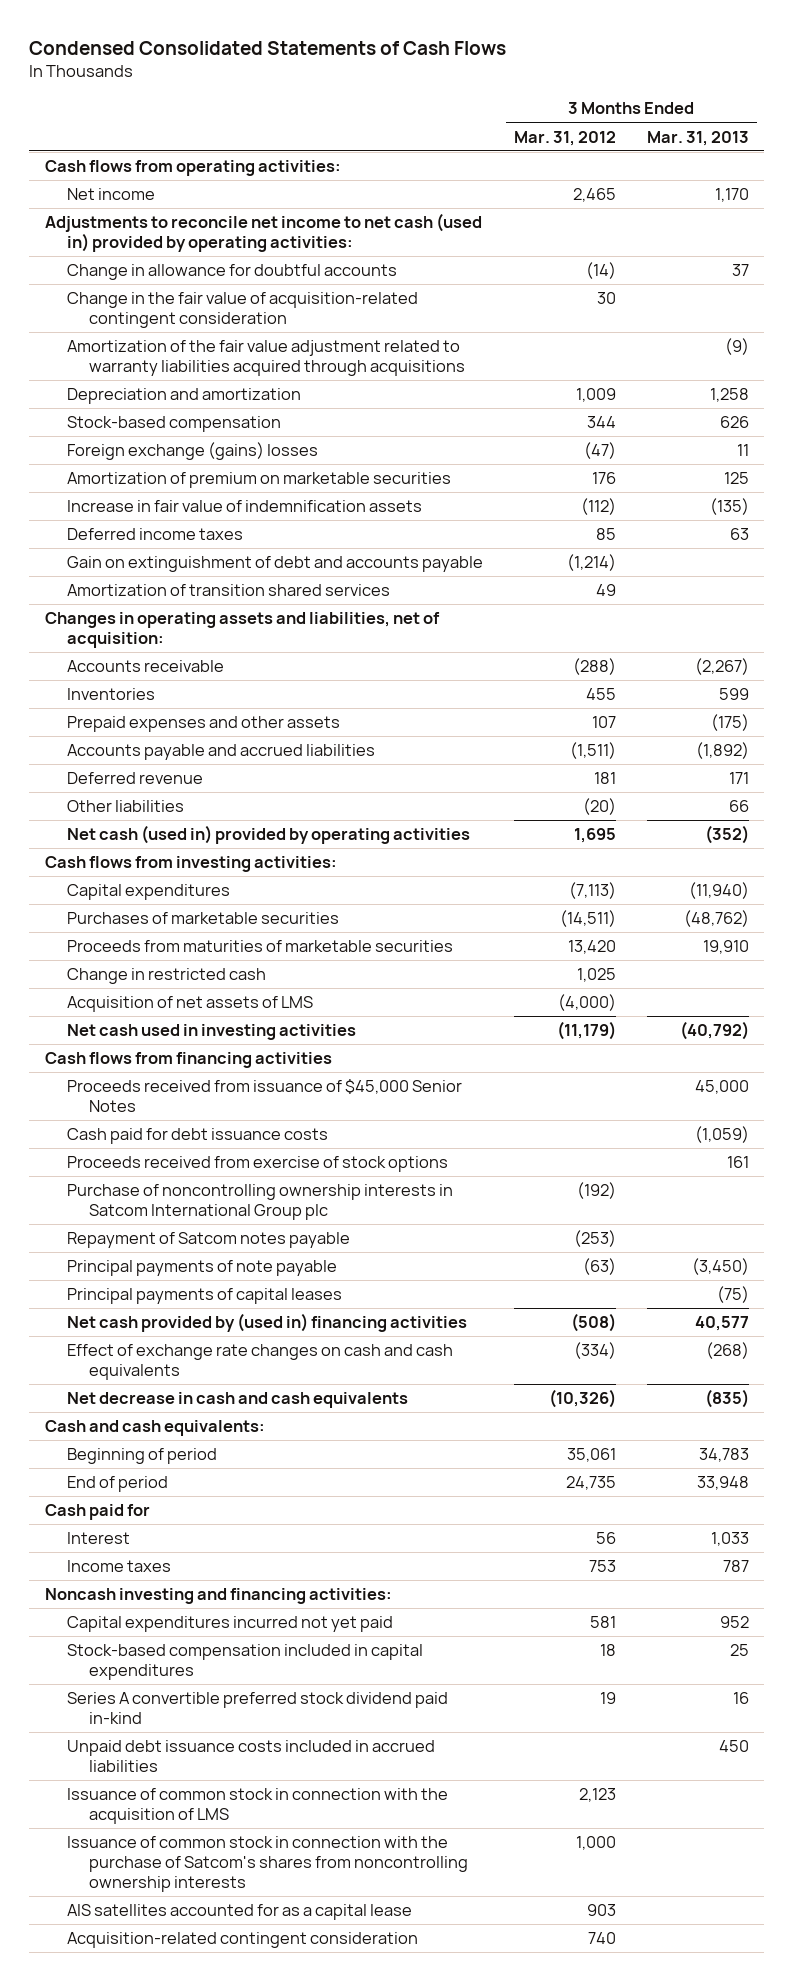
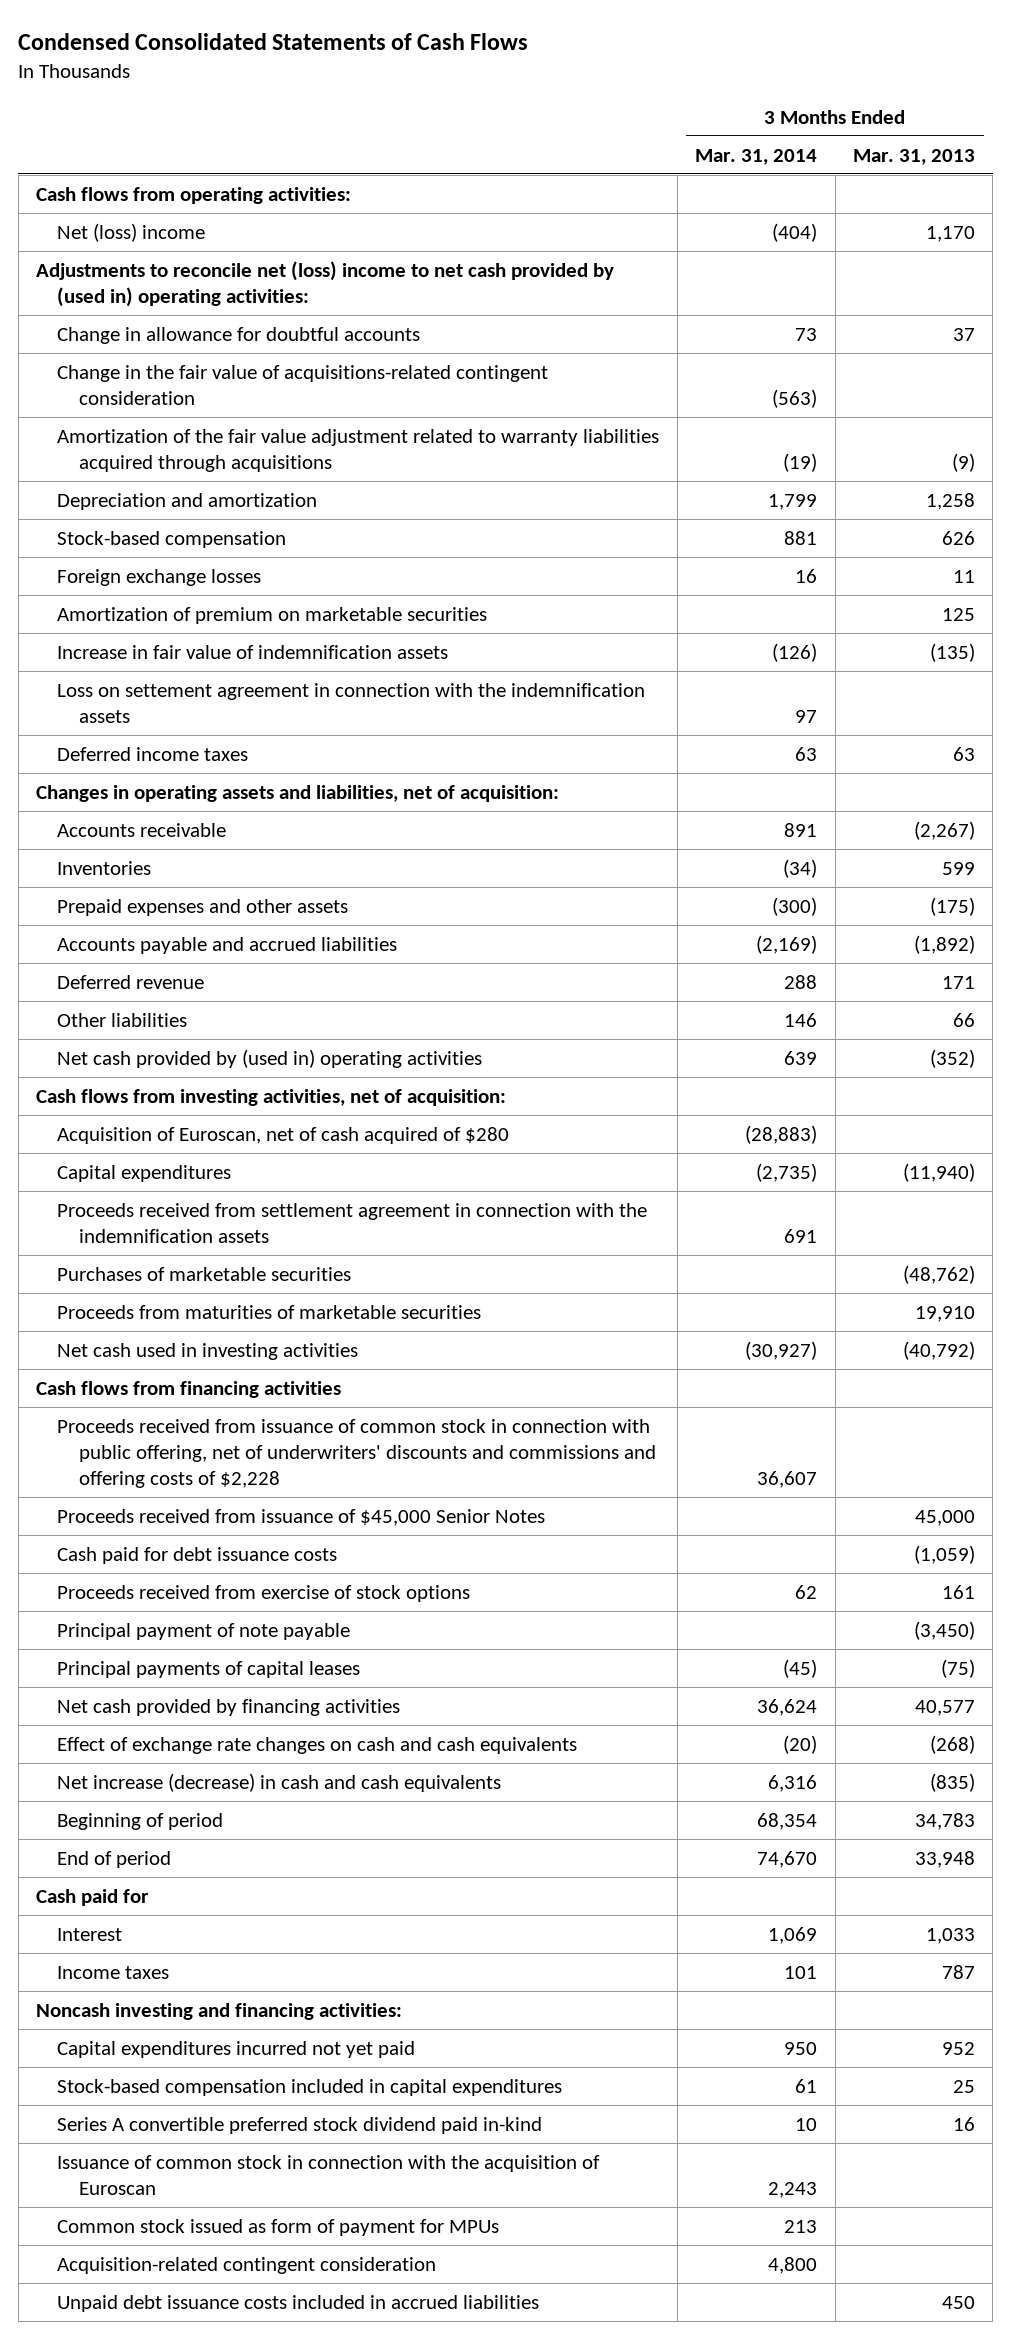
[513,130,616,146] Mar. 31, 2012 -> none
none -> [695,148,818,165] Mar. 31, 2014
[66,188,155,201] Net income -> [57,222,206,242] Net (loss) income
[44,213,482,252] Adjustments to reconcile net income to net cash (used in) provided by operating activities: -> [36,260,615,307] Adjustments to reconcile net (loss) income to net cash provided by (used in) operating activities:
[66,292,418,328] Change in the fair value of acquisition-related contingent consideration -> [57,364,549,405] Change in the fair value of acquisitions-related contingent consideration
[66,442,318,461] Foreign exchange (gains) losses -> [57,568,262,586] Foreign exchange losses
none -> [57,682,646,723] Loss on settement agreement in connection with the indemnification assets
[66,556,483,573] Gain on extinguishment of debt and accounts payable -> none
[66,584,390,597] Amortization of transition shared services -> none
[66,825,470,845] Net cash (used in) provided by operating activities -> [57,1048,483,1068] Net cash provided by (used in) operating activities
[44,856,337,873] Cash flows from investing activities: -> [36,1088,507,1106] Cash flows from investing activities, net of acquisition:
none -> [57,1126,510,1144] Acquisition of Euroscan, net of cash acquired of $280
none -> [57,1202,648,1243] Proceeds received from settlement agreement in connection with the indemnification assets
[66,968,266,985] Change in restricted cash -> none
[66,996,313,1013] Acquisition of net assets of LMS -> none
none -> [57,1418,656,1488] Proceeds received from issuance of common stock in connection with public offering, net of underwriters' discounts and commissions and offering costs of $2,228
[66,1184,453,1220] Purchase of noncontrolling ownership interests in Satcom International Group plc -> none
[66,1232,350,1249] Repayment of Satcom notes payable -> none
[66,1260,337,1277] Principal payments of note payable -> [57,1622,351,1640] Principal payment of note payable
[66,1313,467,1333] Net cash provided by (used in) financing activities -> [57,1698,401,1716] Net cash provided by financing activities
[44,1420,265,1437] Cash and cash equivalents: -> none
[66,1392,408,1409] Net decrease in cash and cash equivalents -> [57,1772,502,1792] Net increase (decrease) in cash and cash equivalents
[66,1836,469,1892] Issuance of common stock in connection with the purchase of Satcom's shares from noncontrolling ownership interests -> none
[66,1904,412,1921] AIS satellites accounted for as a capital lease -> none
[66,1788,448,1824] Issuance of common stock in connection with the acquisition of LMS -> [57,2154,601,2195] Issuance of common stock in connection with the acquisition of Euroscan
none -> [57,2218,500,2236] Common stock issued as form of payment for MPUs
[66,1740,435,1772] Unpaid debt issuance costs included in accrued liabilities -> [57,2294,540,2312] Unpaid debt issuance costs included in accrued liabilities

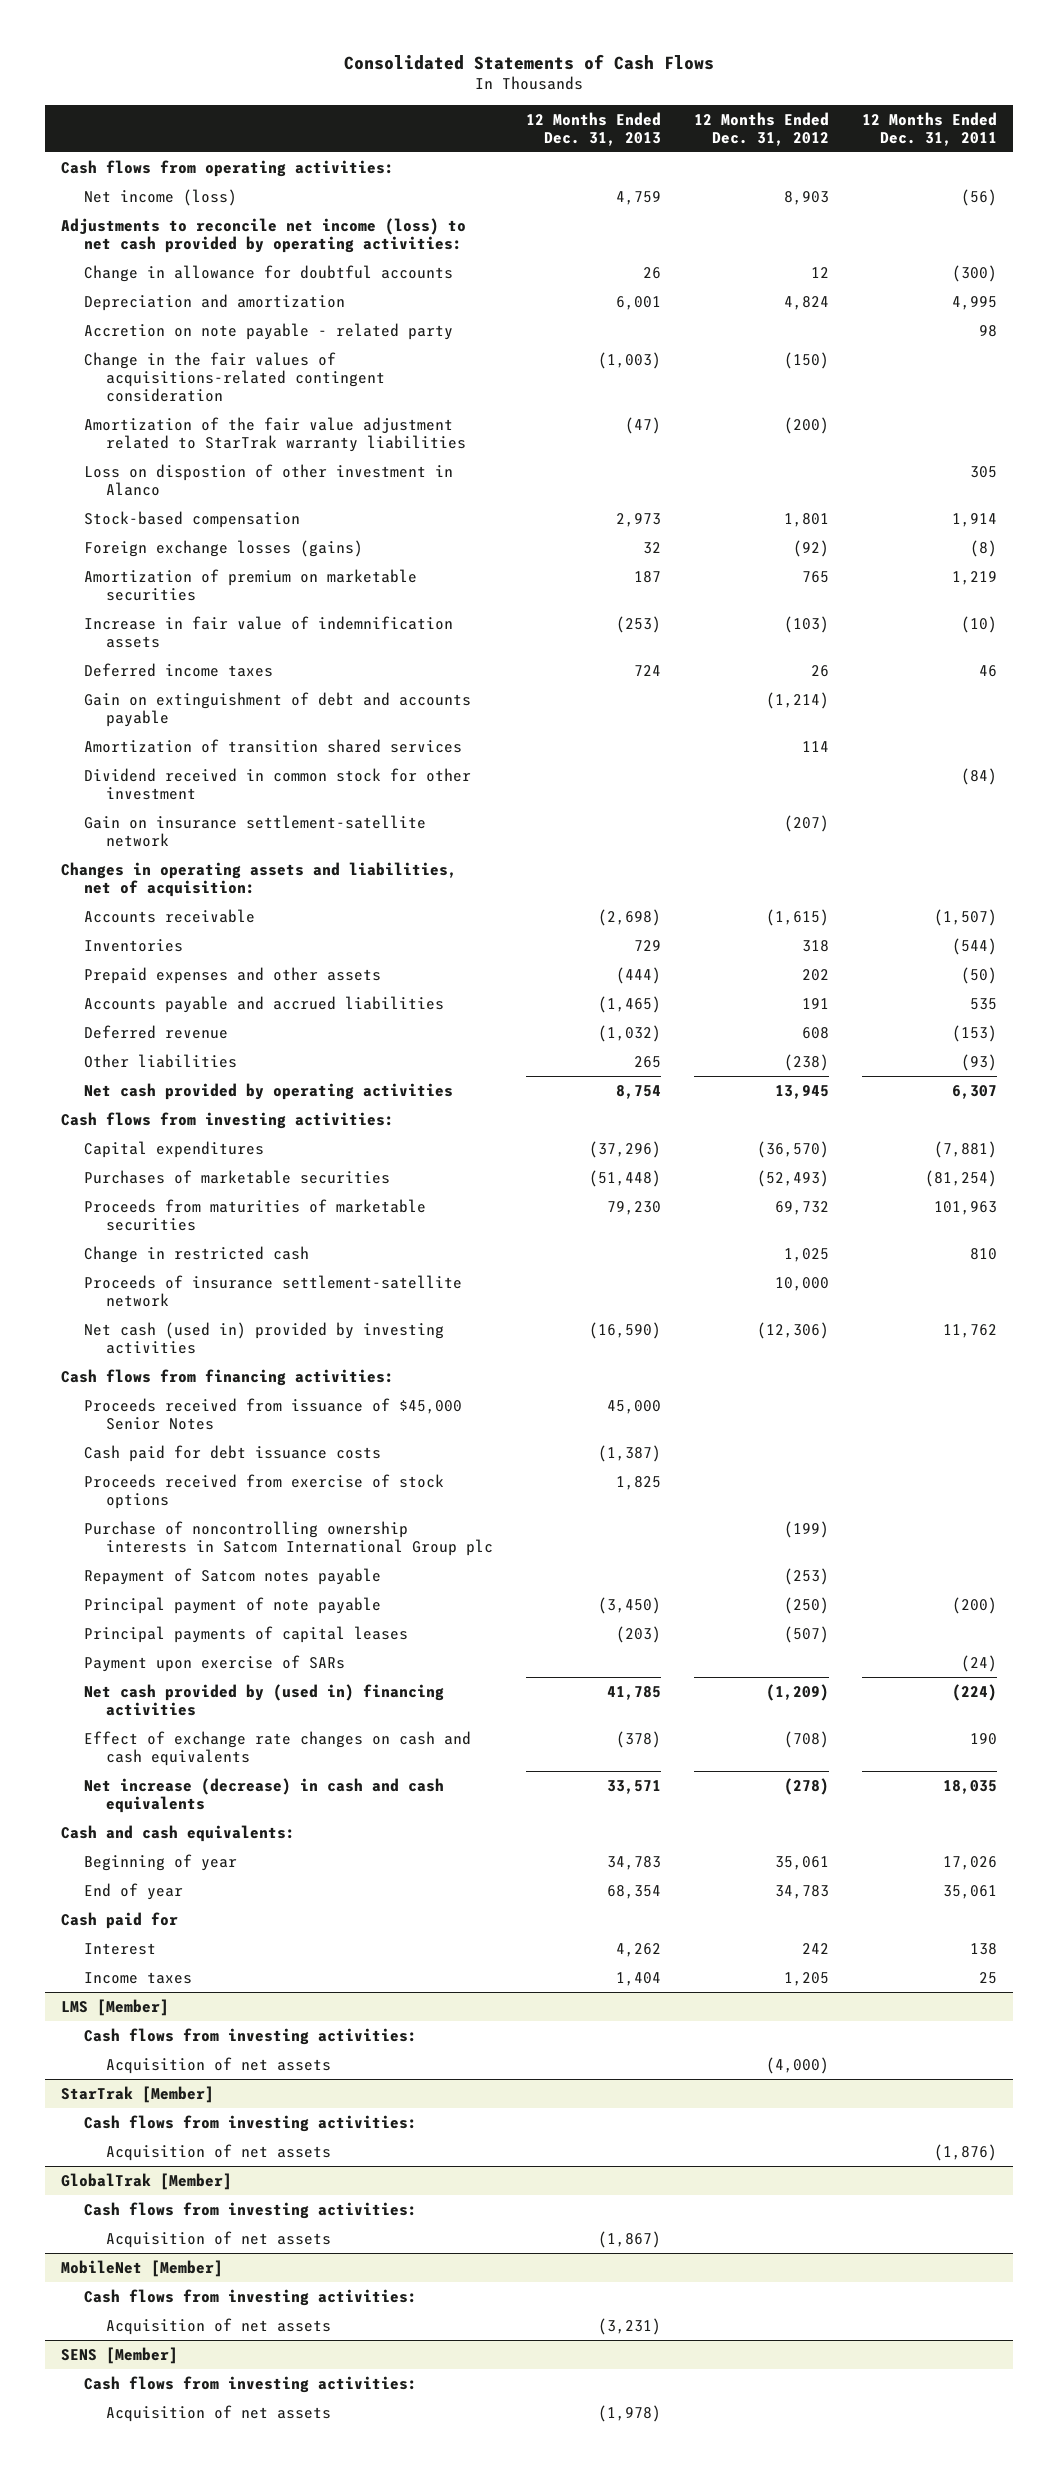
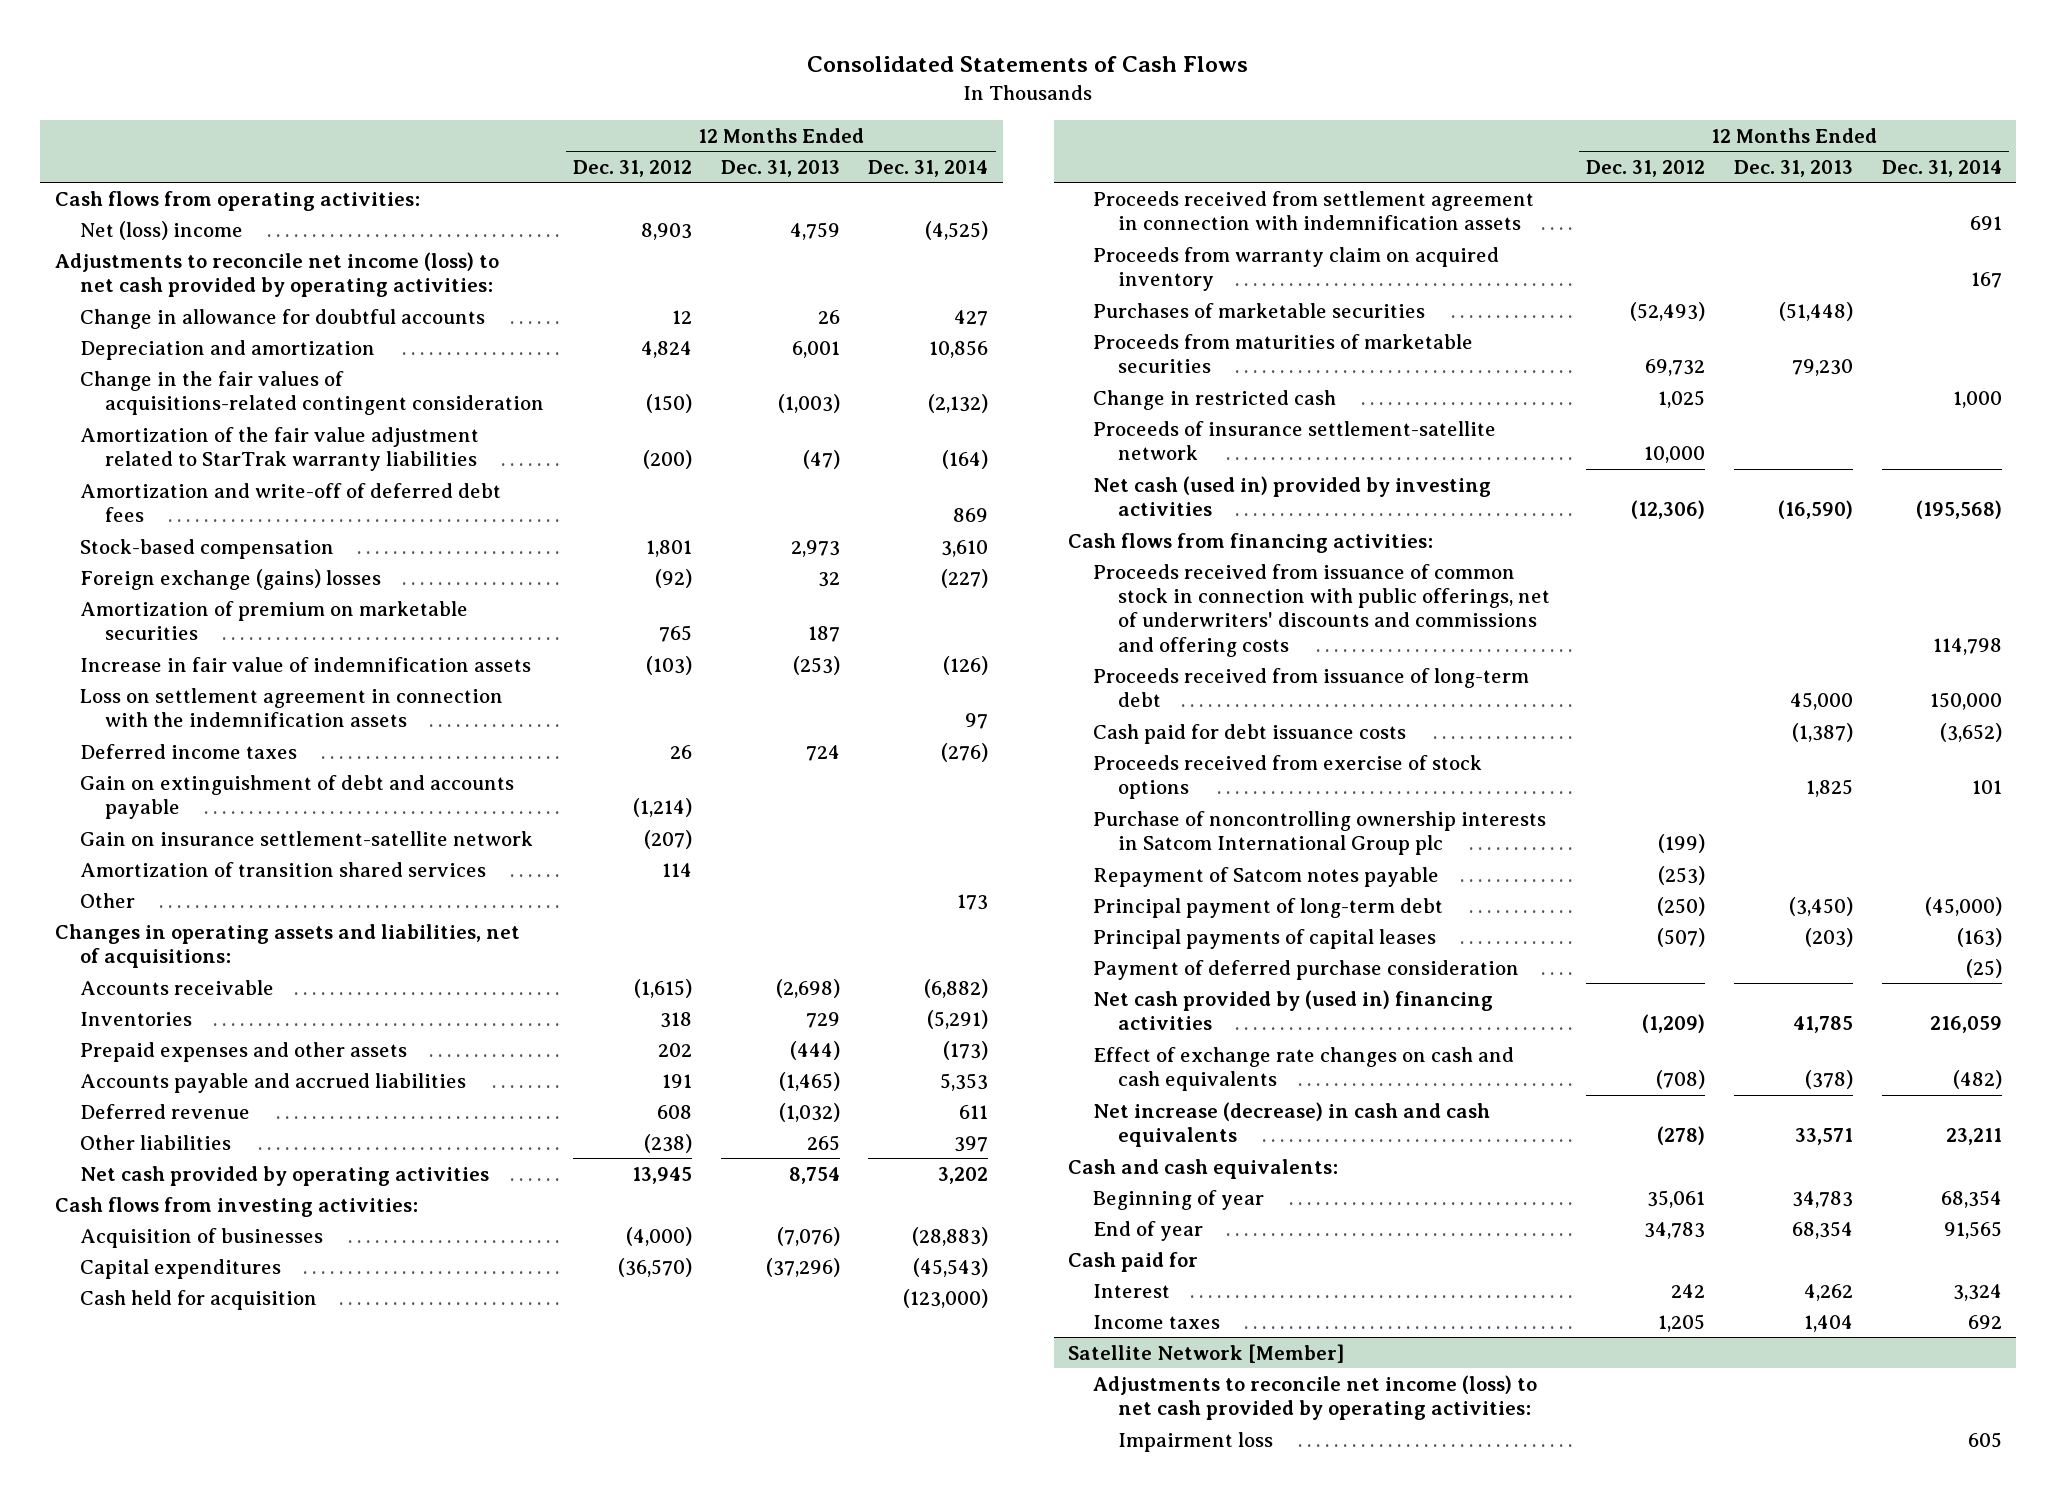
[861,111,997,146] 12 Months Ended Dec. 31, 2011 -> none
none -> [868,159,989,177] Dec. 31, 2014
[83,188,237,206] Net income (loss) -> [80,220,244,240] Net (loss) income
[83,322,453,340] Accretion on note payable - related party -> none
[83,463,453,496] Loss on dispostion of other investment in Alanco -> none
none -> [80,482,502,522] Amortization and write-off of deferred debt fees
[83,539,363,557] Foreign exchange losses (gains) -> [80,568,382,590] Foreign exchange (gains) losses
none -> [80,687,504,727] Loss on settlement agreement in connection with the indemnification assets
[83,767,471,800] Dividend received in common stock for other investment -> none
[83,738,462,753] Amortization of transition shared services -> [80,861,487,877] Amortization of transition shared services
none -> [80,892,136,908] Other
[61,861,458,897] Changes in operating assets and liabilities, net of acquisition: -> [54,923,520,968] Changes in operating assets and liabilities, net of acquisitions:
none -> [80,1227,324,1248] Acquisition of businesses
none -> [80,1289,318,1310] Cash held for acquisition
none -> [1093,190,1535,230] Proceeds received from settlement agreement in connection with indemnification assets
none -> [1093,246,1500,291] Proceeds from warranty claim on acquired inventory
none -> [1093,563,1551,657] Proceeds received from issuance of common stock in connection with public offerings, net of underwriters' discounts and commissions and offering costs
[83,1397,462,1430] Proceeds received from issuance of $45,000 Senior Notes -> [1093,667,1530,707] Proceeds received from issuance of long-term debt
[83,1596,381,1614] Principal payment of note payable -> [1093,897,1444,918] Principal payment of long-term debt
[83,1654,345,1672] Payment upon exercise of SARs -> none
none -> [1093,959,1520,980] Payment of deferred purchase consideration
[61,1998,170,2016] LMS [Member] -> none
[83,2027,417,2045] Cash flows from investing activities: -> none
[105,2056,331,2074] Acquisition of net assets -> none
[61,2085,215,2103] StarTrak [Member] -> none
[83,2114,417,2132] Cash flows from investing activities: -> none
[105,2143,331,2161] Acquisition of net assets -> none
[61,2172,233,2190] GlobalTrak [Member] -> none
[83,2201,417,2219] Cash flows from investing activities: -> none
[105,2230,331,2248] Acquisition of net assets -> none
[61,2259,224,2277] MobileNet [Member] -> none
[83,2288,417,2306] Cash flows from investing activities: -> none
[105,2317,331,2335] Acquisition of net assets -> none
[61,2346,179,2364] SENS [Member] -> none
[83,2375,417,2393] Cash flows from investing activities: -> none
[105,2404,331,2422] Acquisition of net assets -> none
none -> [1068,1343,1345,1363] Satellite Network [Member]
none -> [1093,1374,1538,1420] Adjustments to reconcile net income (loss) to net cash provided by operating activities:
none -> [1118,1431,1274,1452] Impairment loss

